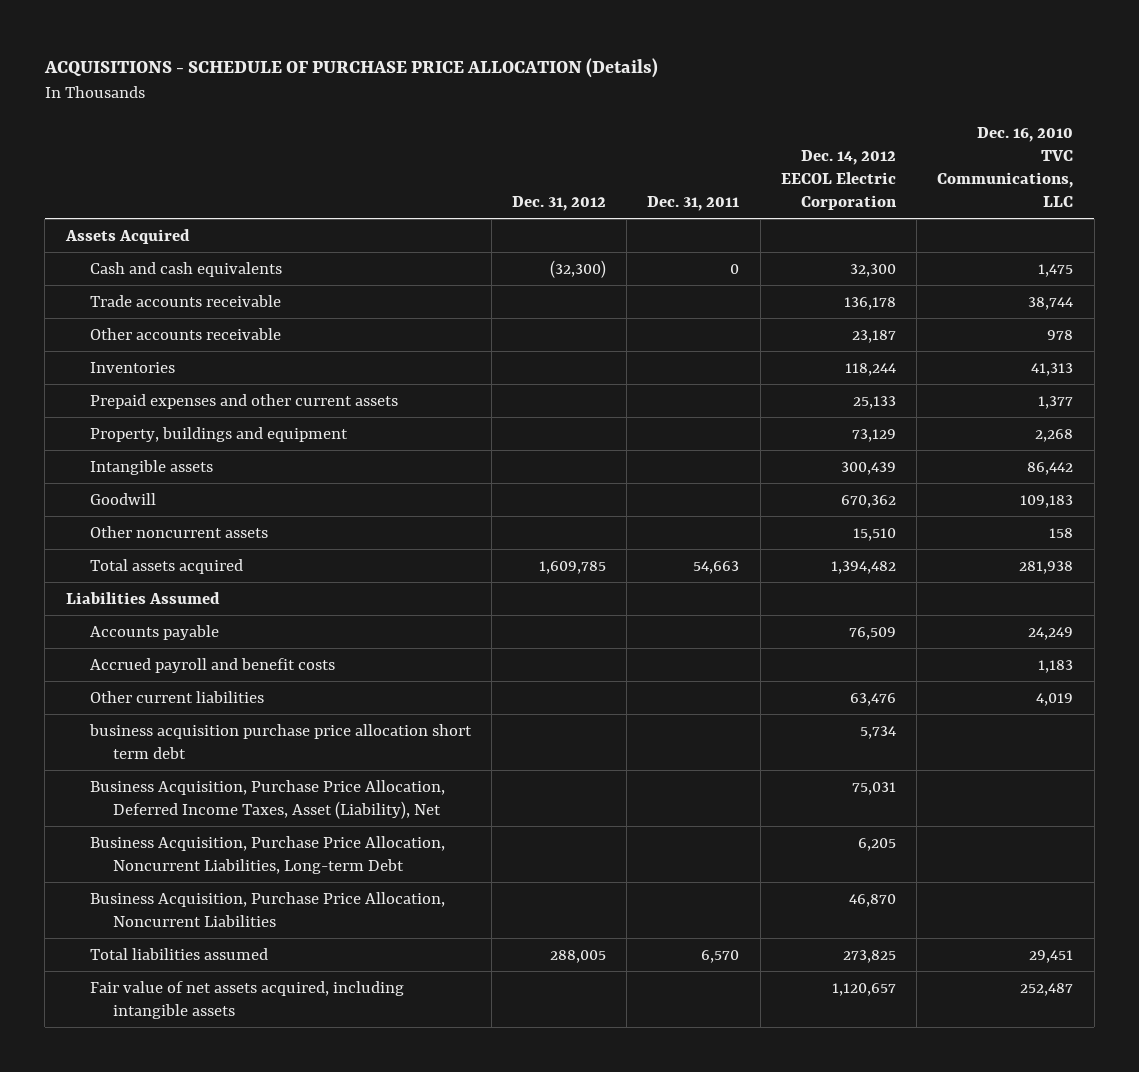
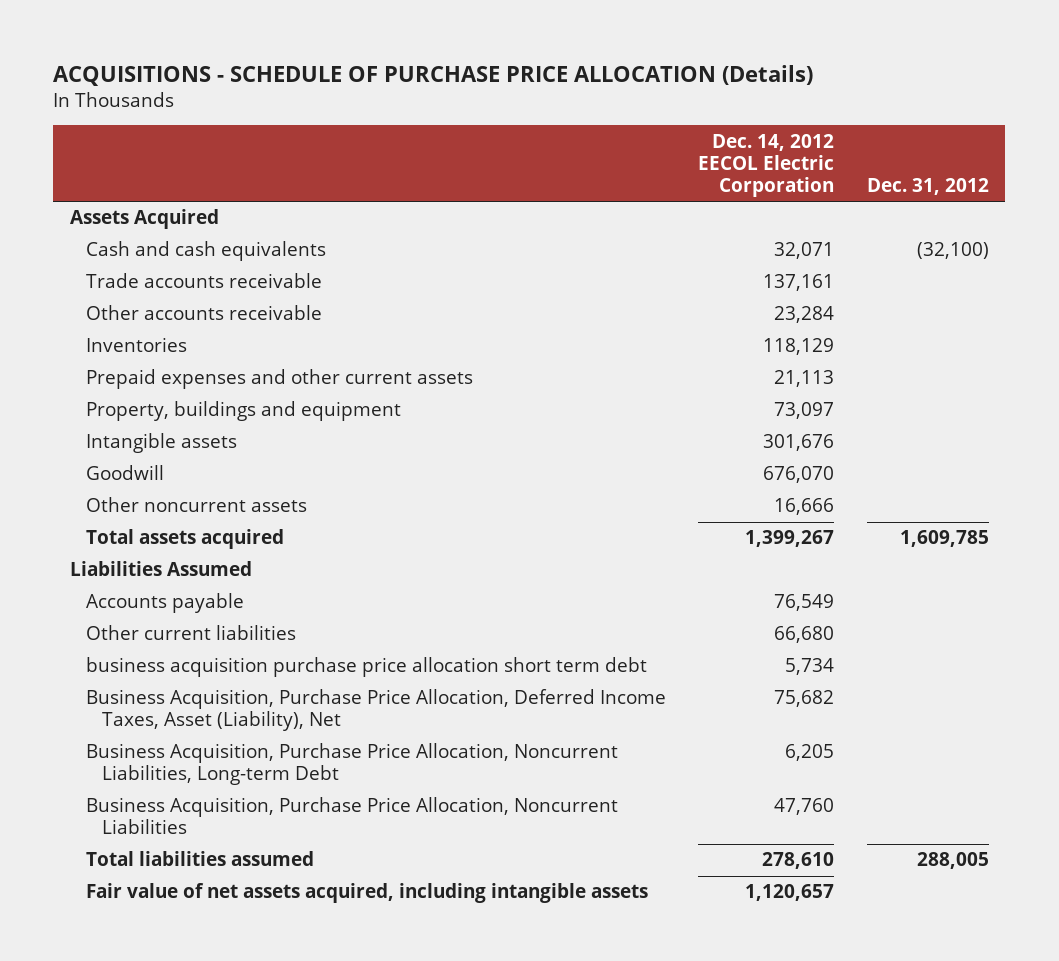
[647,196,740,212] Dec. 31, 2011 -> none
[937,126,1074,208] Dec. 16, 2010 TVC Communications, LLC -> none
[549,259,606,278] (32,300) -> [917,242,990,260] (32,100)
[849,263,896,277] 32,300 -> [774,242,835,260] 32,071
[843,296,896,310] 136,178 -> [763,274,835,292] 137,161
[851,329,896,343] 23,187 -> [774,306,835,324] 23,284
[844,362,896,376] 118,244 -> [763,338,835,356] 118,129
[852,395,896,409] 25,133 -> [774,370,835,388] 21,113
[851,428,896,442] 73,129 -> [774,402,835,420] 73,097
[840,461,896,475] 300,439 -> [763,434,835,452] 301,676
[840,494,896,508] 670,362 -> [763,466,835,484] 676,070
[852,527,896,541] 15,510 -> [774,498,835,516] 16,666
[830,560,896,574] 1,394,482 -> [745,530,835,548] 1,399,267
[89,657,335,673] Accrued payroll and benefit costs -> none
[848,626,896,640] 76,509 -> [774,594,835,612] 76,549
[849,692,896,706] 63,476 -> [774,626,835,644] 66,680
[851,781,896,795] 75,031 -> [774,690,835,708] 75,682
[848,893,896,907] 46,870 -> [774,798,835,816] 47,760
[842,949,896,963] 273,825 -> [762,852,835,870] 278,610

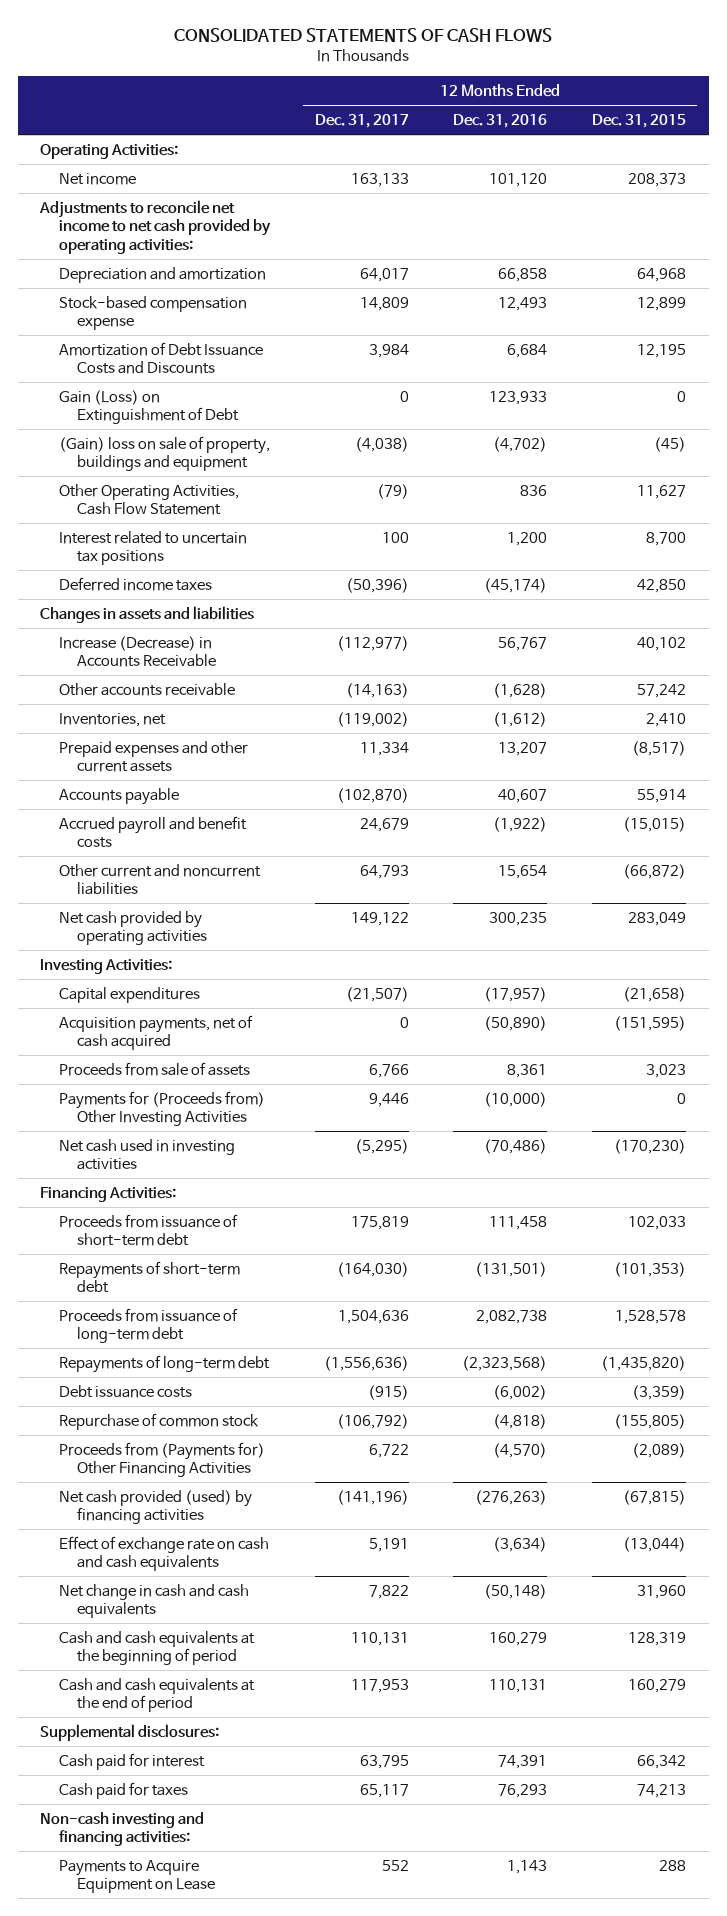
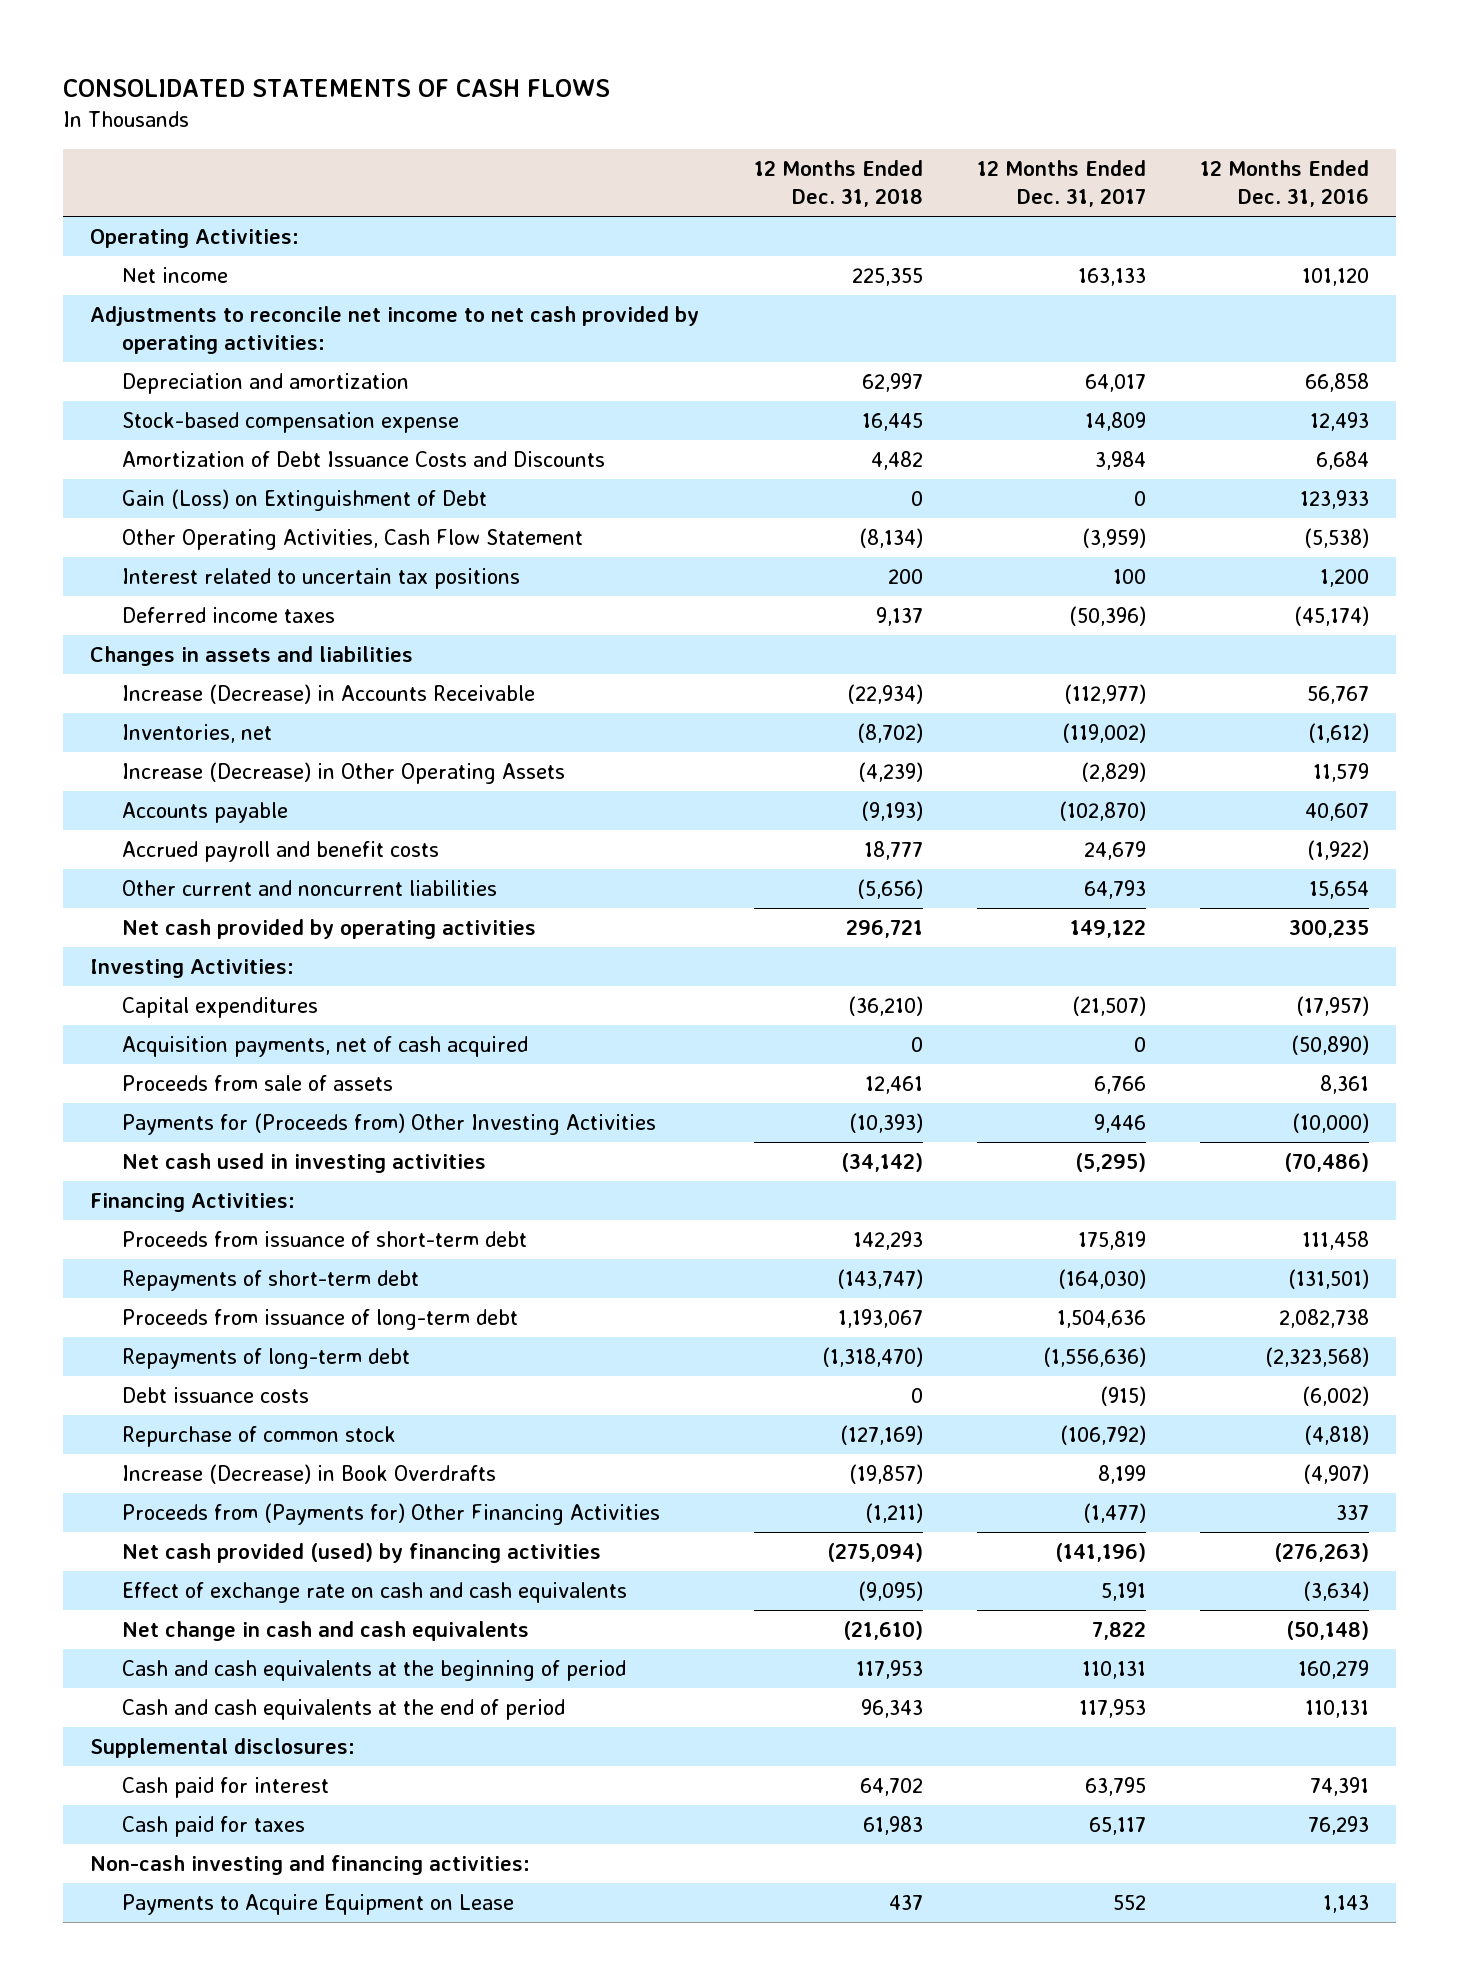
[592,114,687,129] Dec. 31, 2015 -> none
none -> [753,159,923,207] 12 Months Ended Dec. 31, 2018
[58,435,270,472] (Gain) loss on sale of property, buildings and equipment -> none
[376,483,409,499] (79) -> [1081,528,1146,549] (3,959)
[520,484,548,496] 836 -> [1303,528,1369,549] (5,538)
[58,682,235,696] Other accounts receivable -> none
[58,740,248,773] Prepaid expenses and other current assets -> none
none -> [122,762,566,785] Increase (Decrease) in Other Operating Assets
none -> [122,1464,497,1485] Increase (Decrease) in Book Overdrafts
[368,1443,409,1458] 6,722 -> [1082,1503,1146,1524] (1,477)
[493,1442,548,1458] (4,570) -> [1335,1505,1369,1521] 337

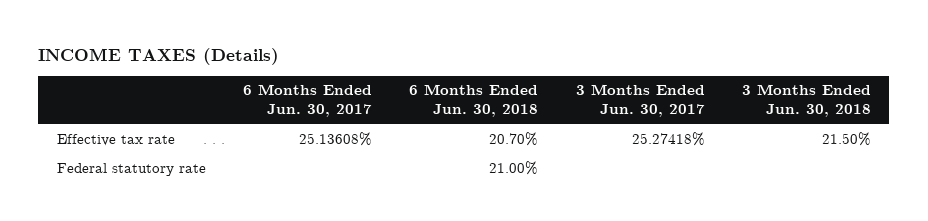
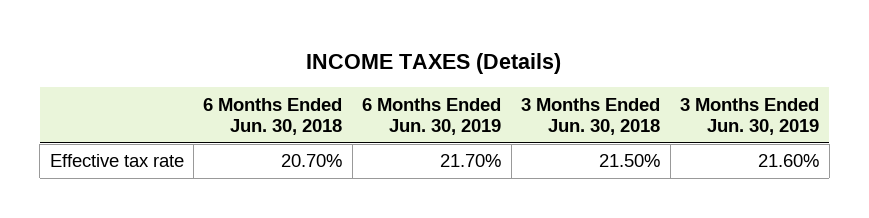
[243,84,373,118] 6 Months Ended Jun. 30, 2017 -> none
[575,84,705,118] 3 Months Ended Jun. 30, 2017 -> none
none -> [362,97,502,136] 6 Months Ended Jun. 30, 2019
none -> [680,97,820,136] 3 Months Ended Jun. 30, 2019
[57,163,207,177] Federal statutory rate -> none

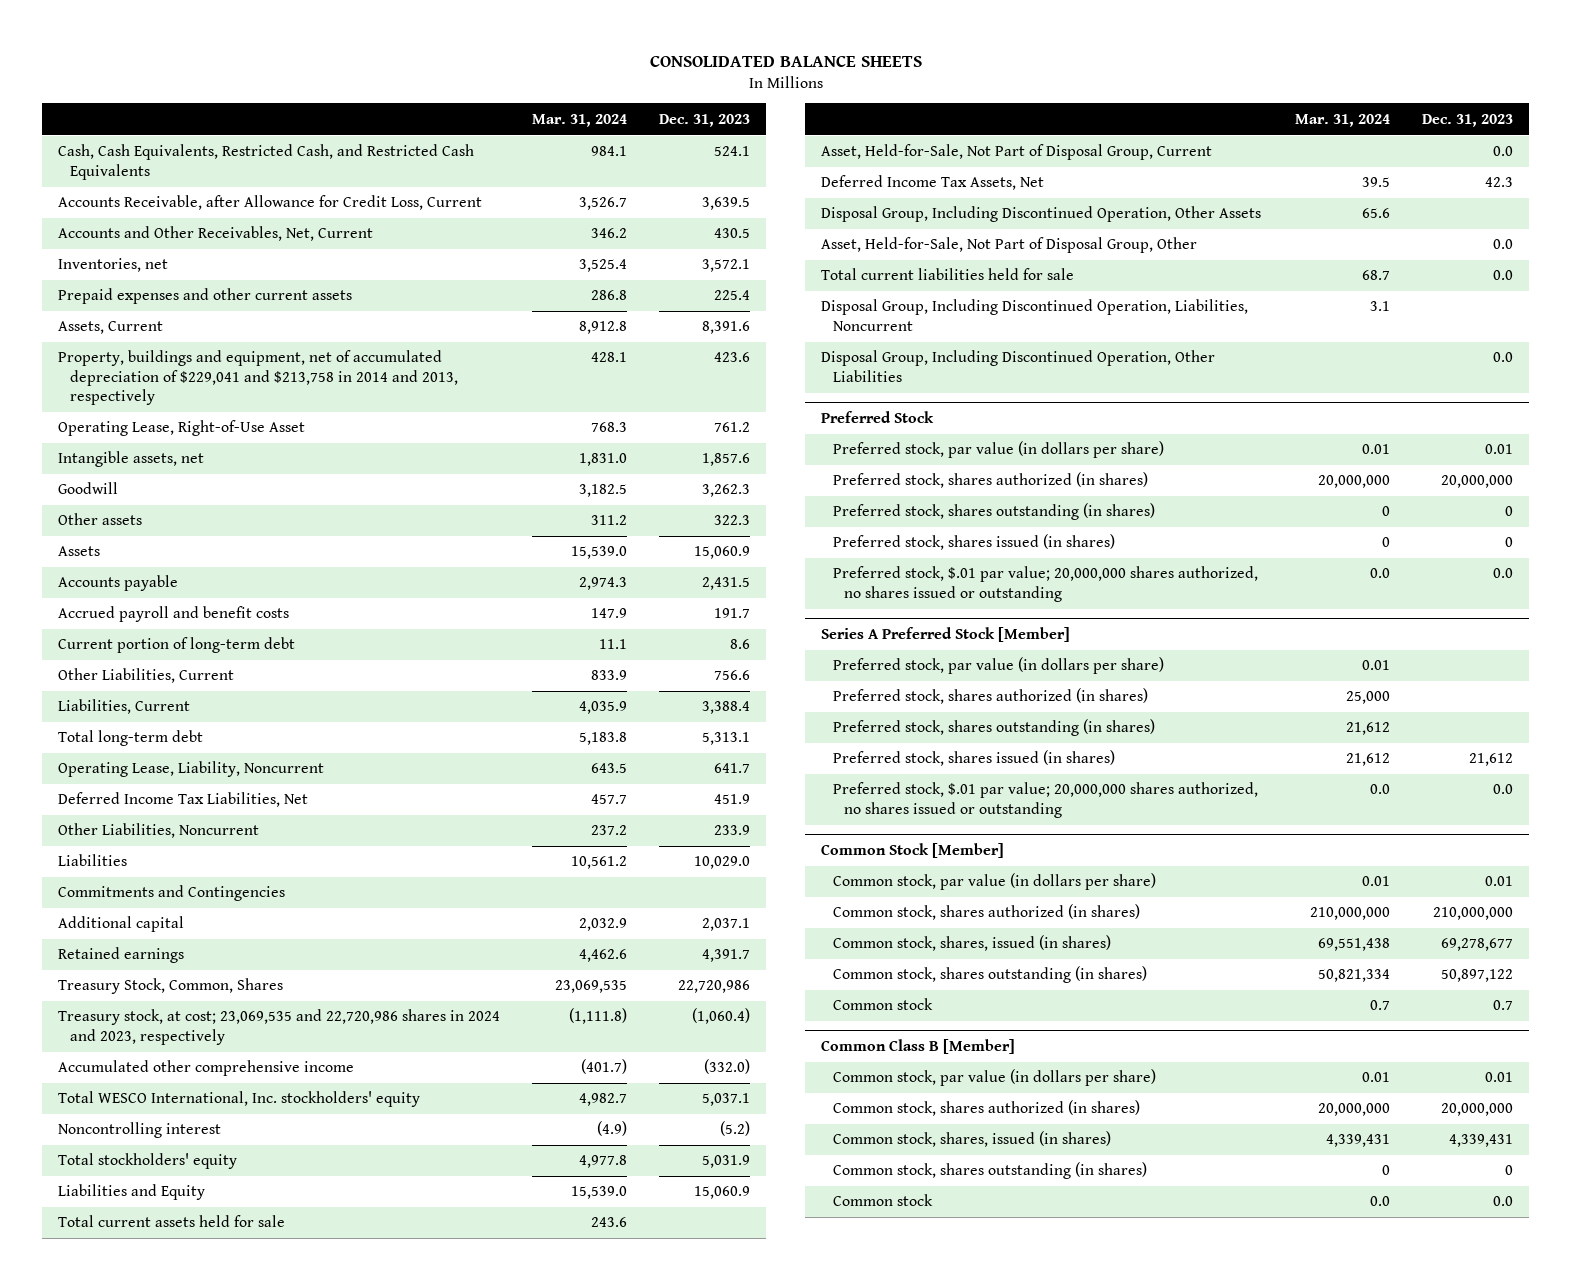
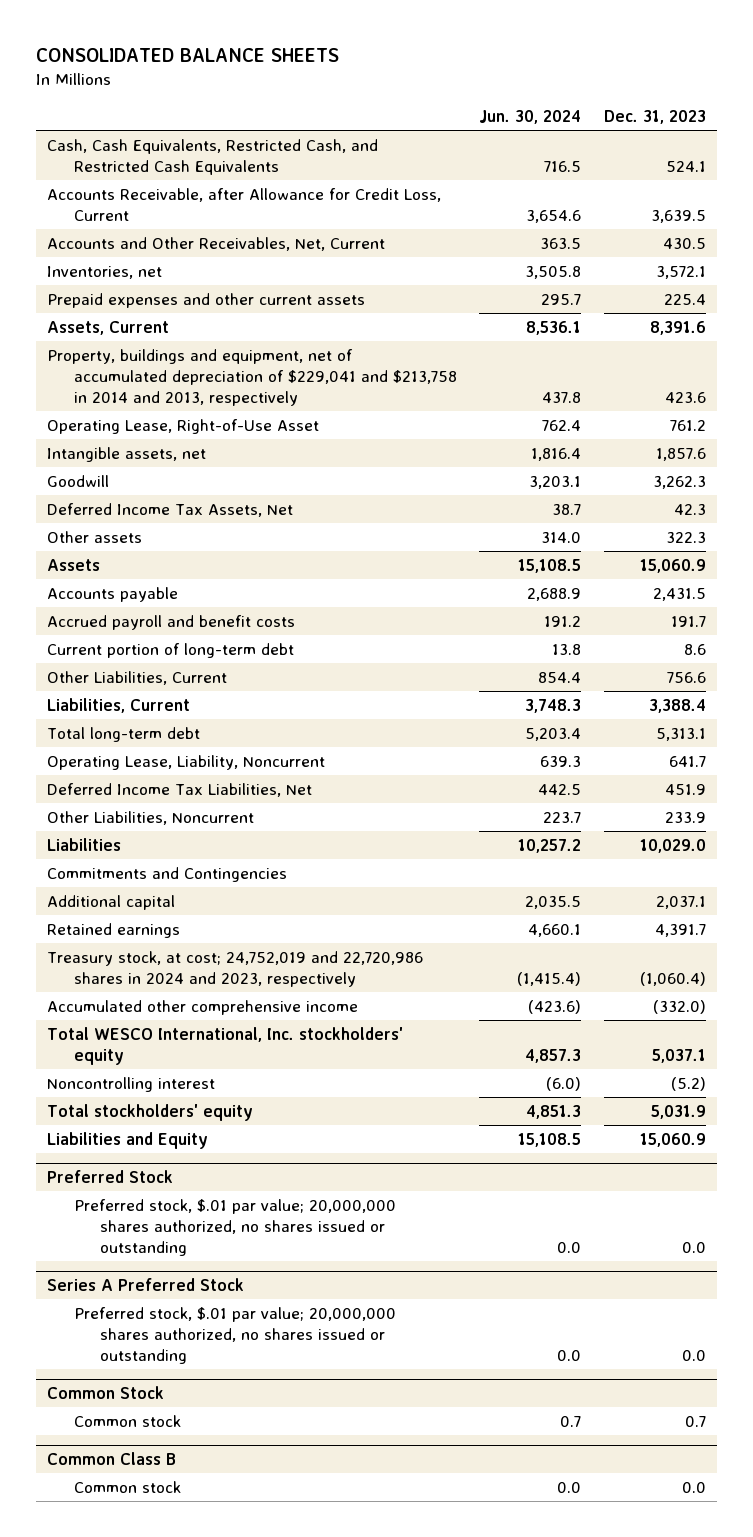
[532,113,628,127] Mar. 31, 2024 -> none
none -> [479,110,582,125] Jun. 30, 2024
[821,175,1045,191] Deferred Income Tax Assets, Net -> [46,502,293,517] Deferred Income Tax Assets, Net
[58,978,284,995] Treasury Stock, Common, Shares -> none
[58,1009,501,1045] Treasury stock, at cost; 23,069,535 and 22,720,986 shares in 2024 and 2023, respectively -> [46,950,423,987] Treasury stock, at cost; 24,752,019 and 22,720,986 shares in 2024 and 2023, respectively
[58,1215,286,1228] Total current assets held for sale -> none
[821,144,1213,161] Asset, Held-for-Sale, Not Part of Disposal Group, Current -> none
[821,206,1262,223] Disposal Group, Including Discontinued Operation, Other Assets -> none
[821,237,1198,254] Asset, Held-for-Sale, Not Part of Disposal Group, Other -> none
[821,268,1075,281] Total current liabilities held for sale -> none
[821,299,1249,331] Disposal Group, Including Discontinued Operation, Liabilities, Noncurrent -> none
[821,350,1216,382] Disposal Group, Including Discontinued Operation, Other Liabilities -> none
[832,441,1164,459] Preferred stock, par value (in dollars per share) -> none
[832,472,1148,489] Preferred stock, shares authorized (in shares) -> none
[832,503,1155,521] Preferred stock, shares outstanding (in shares) -> none
[832,534,1115,551] Preferred stock, shares issued (in shares) -> none
[832,657,1164,675] Preferred stock, par value (in dollars per share) -> none
[832,688,1148,705] Preferred stock, shares authorized (in shares) -> none
[832,719,1155,737] Preferred stock, shares outstanding (in shares) -> none
[832,750,1115,767] Preferred stock, shares issued (in shares) -> none
[821,627,1071,643] Series A Preferred Stock [Member] -> [46,1278,244,1292] Series A Preferred Stock
[832,873,1156,891] Common stock, par value (in dollars per share) -> none
[832,904,1140,921] Common stock, shares authorized (in shares) -> none
[832,935,1111,952] Common stock, shares, issued (in shares) -> none
[832,966,1147,984] Common stock, shares outstanding (in shares) -> none
[821,843,1005,859] Common Stock [Member] -> [46,1386,164,1400] Common Stock
[832,1069,1156,1087] Common stock, par value (in dollars per share) -> none
[832,1100,1140,1117] Common stock, shares authorized (in shares) -> none
[832,1131,1111,1148] Common stock, shares, issued (in shares) -> none
[832,1162,1147,1180] Common stock, shares outstanding (in shares) -> none
[821,1039,1016,1055] Common Class B [Member] -> [46,1452,176,1466] Common Class B

